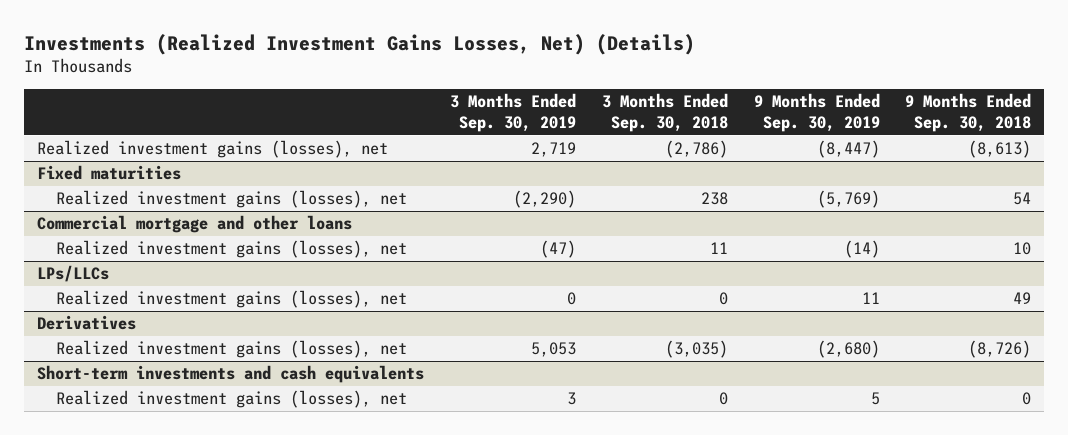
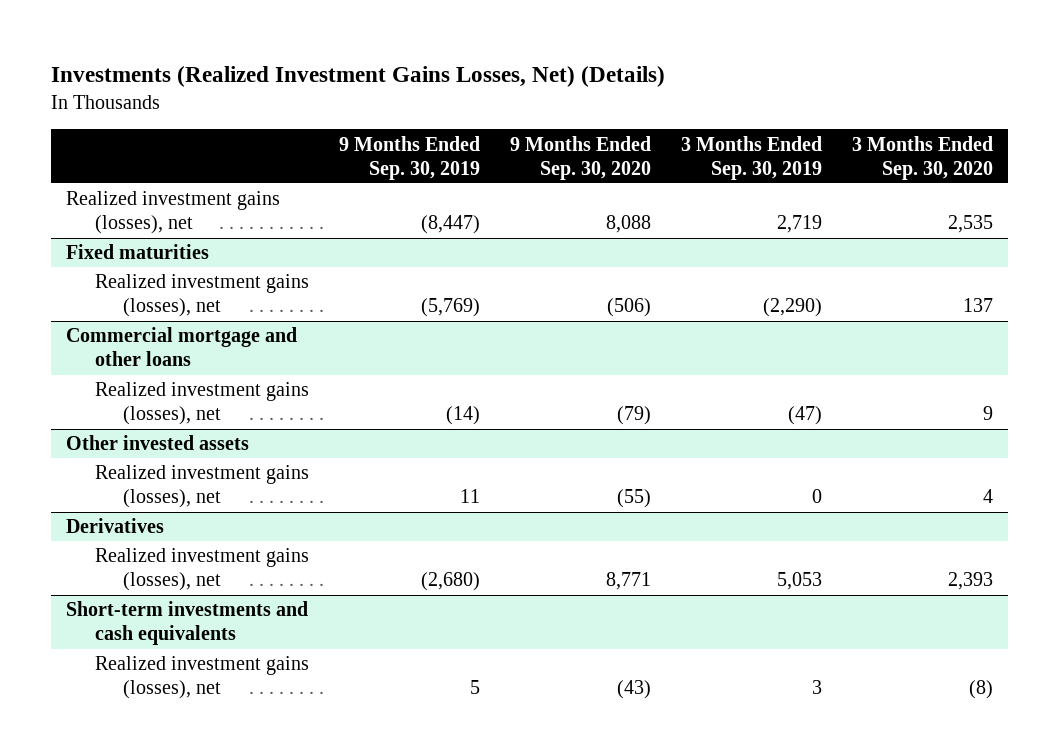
[601,93,728,133] 3 Months Ended Sep. 30, 2018 -> none
[905,93,1032,133] 9 Months Ended Sep. 30, 2018 -> none
none -> [509,135,651,180] 9 Months Ended Sep. 30, 2020
none -> [852,135,994,180] 3 Months Ended Sep. 30, 2020
[36,265,109,283] LPs/LLCs -> [66,435,250,451] Other invested assets

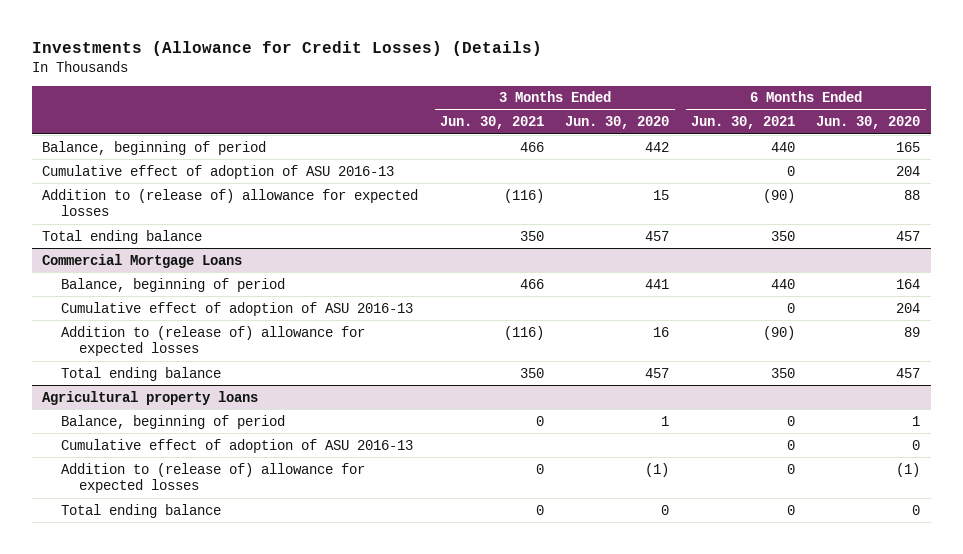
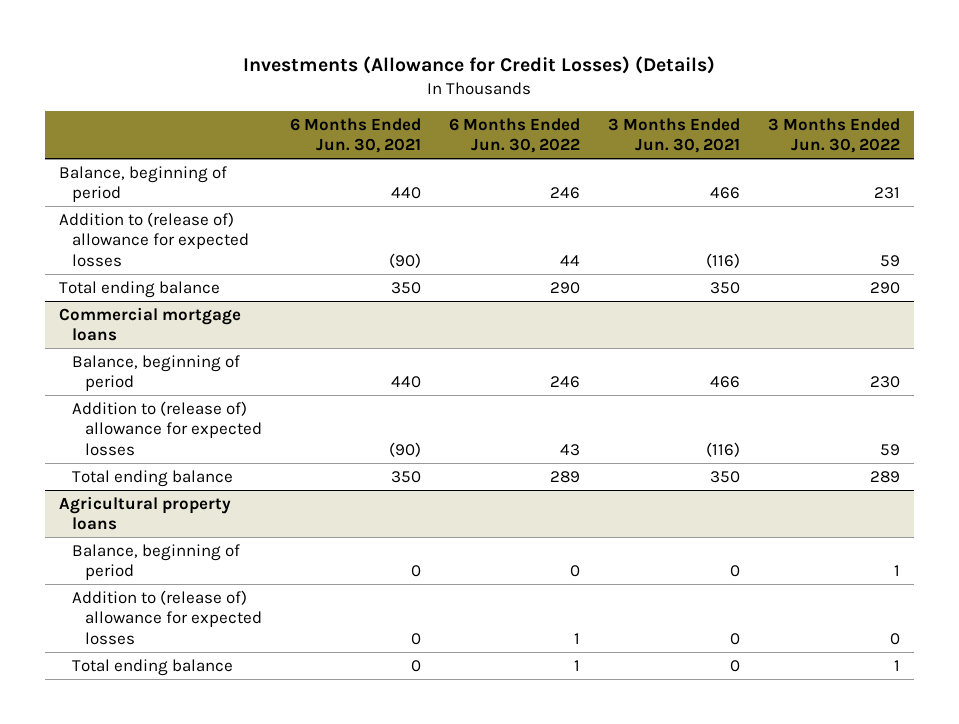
[565,116,670,130] Jun. 30, 2020 -> none
[816,116,921,130] Jun. 30, 2020 -> none
none -> [448,117,580,154] 6 Months Ended Jun. 30, 2022
none -> [767,117,900,154] 3 Months Ended Jun. 30, 2022
[42,164,395,179] Cumulative effect of adoption of ASU 2016-13 -> none
[42,253,243,268] Commercial Mortgage Loans -> [59,306,242,342] Commercial mortgage loans
[60,301,413,316] Cumulative effect of adoption of ASU 2016-13 -> none
[60,438,413,453] Cumulative effect of adoption of ASU 2016-13 -> none

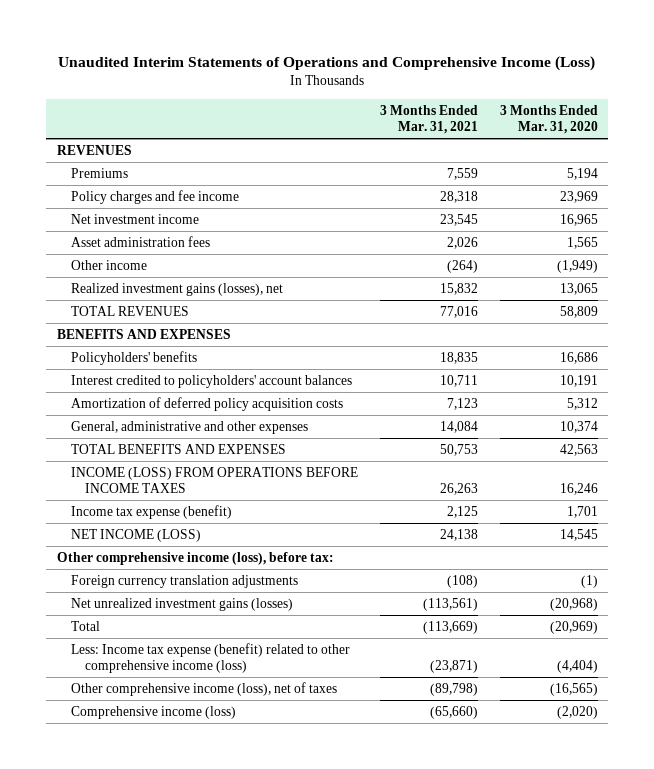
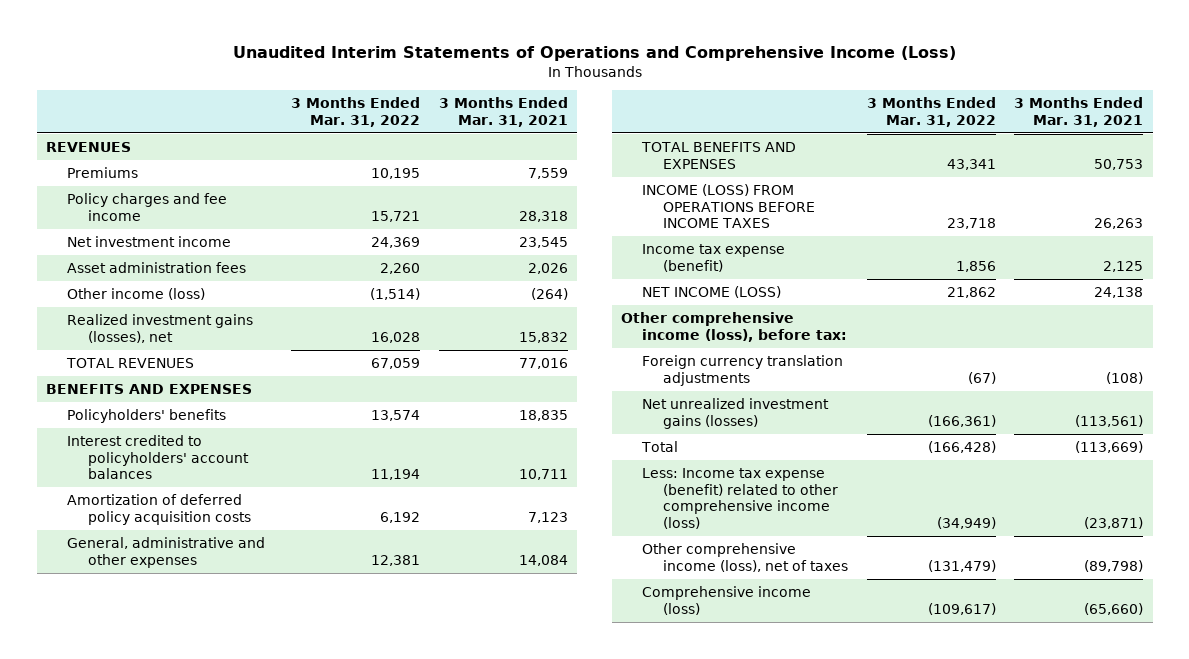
[499,105,598,134] 3 Months Ended Mar. 31, 2020 -> none
none -> [291,97,421,128] 3 Months Ended Mar. 31, 2022
[70,260,147,271] Other income -> [66,287,205,300] Other income (loss)

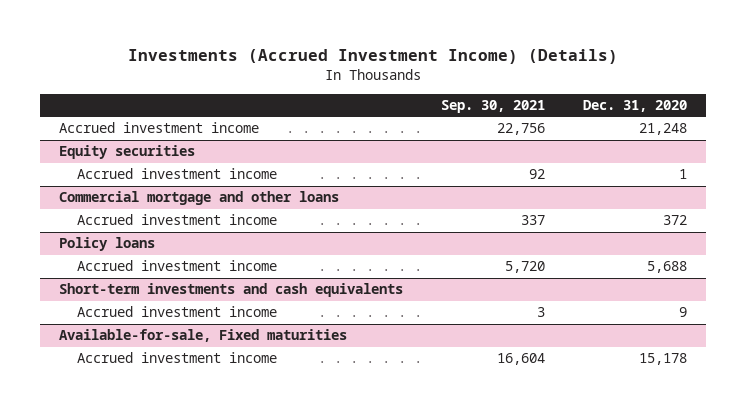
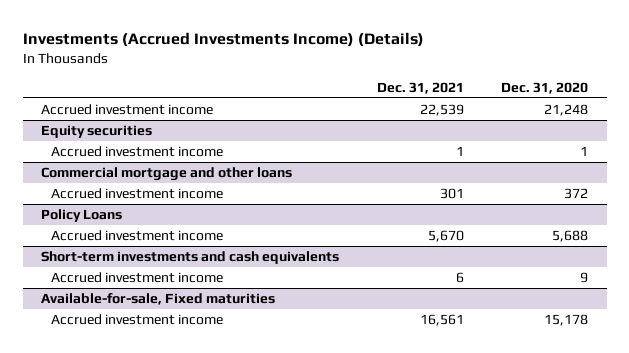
[127,49,618,65] Investments (Accrued Investment Income) (Details) -> [22,31,424,47] Investments (Accrued Investments Income) (Details)
[440,100,545,114] Sep. 30, 2021 -> none
none -> [376,81,464,94] Dec. 31, 2021
[58,237,155,252] Policy loans -> [41,209,123,223] Policy Loans

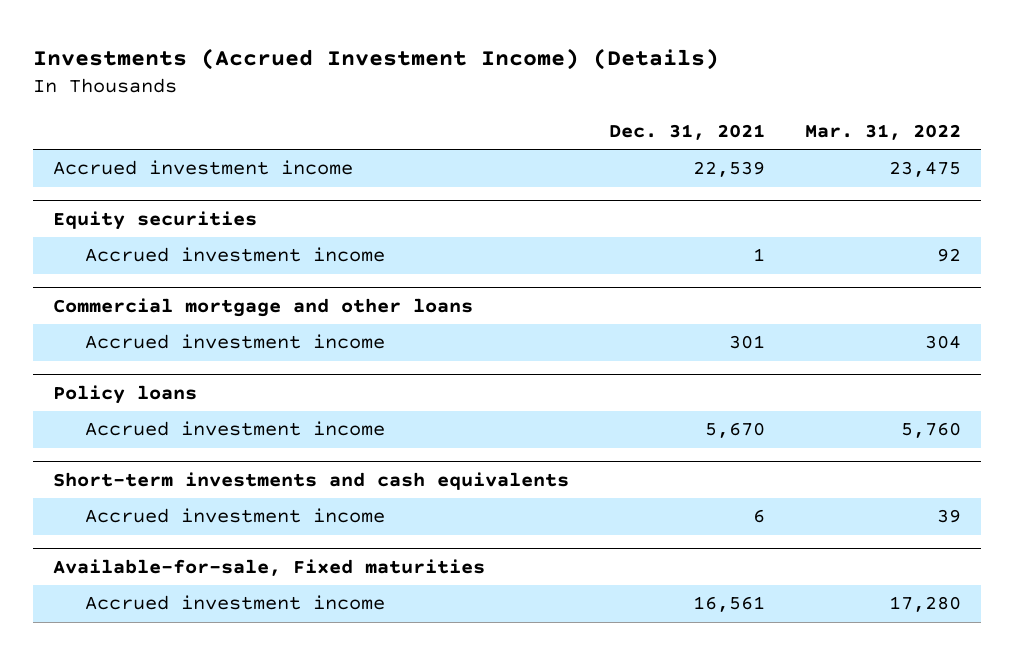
[22,31,424,47] Investments (Accrued Investments Income) (Details) -> [33,47,720,70] Investments (Accrued Investment Income) (Details)
[500,81,588,94] Dec. 31, 2020 -> none
none -> [805,124,962,141] Mar. 31, 2022
[41,209,123,223] Policy Loans -> [53,384,198,404] Policy loans

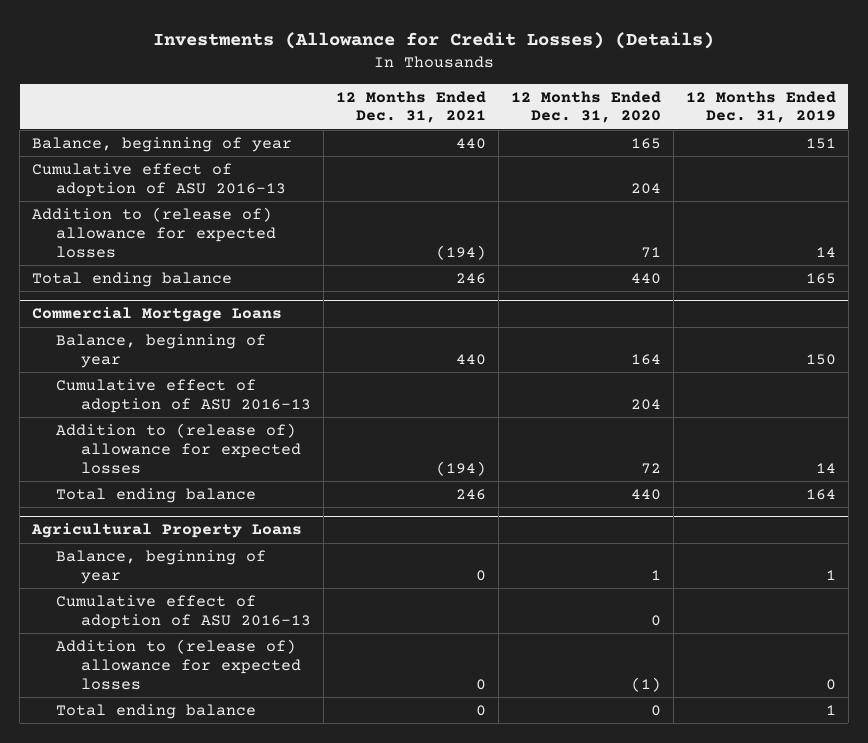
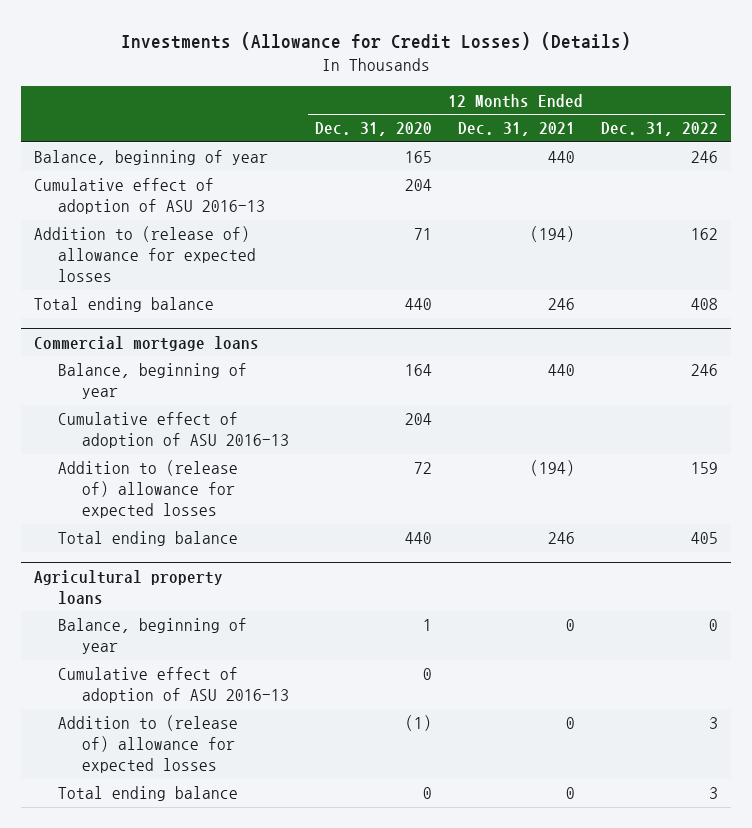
[685,90,836,124] 12 Months Ended Dec. 31, 2019 -> none
none -> [601,122,719,137] Dec. 31, 2022
[32,307,283,323] Commercial Mortgage Loans -> [34,335,260,351] Commercial mortgage loans
[31,523,303,539] Agricultural Property Loans -> [34,569,224,604] Agricultural property loans

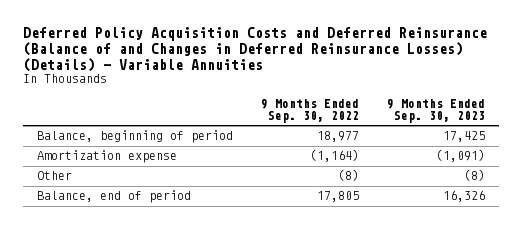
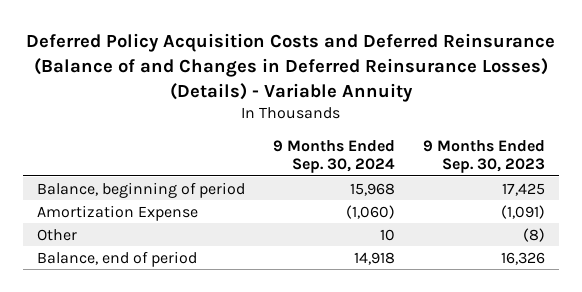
[22,27,487,72] Deferred Policy Acquisition Costs and Deferred Reinsurance (Balance of and Changes in Deferred Reinsurance Losses) (Details) - Variable Annuities -> [25,33,555,102] Deferred Policy Acquisition Costs and Deferred Reinsurance (Balance of and Changes in Deferred Reinsurance Losses) (Details) - Variable Annuity
[261,98,360,123] 9 Months Ended Sep. 30, 2022 -> none
none -> [272,139,395,174] 9 Months Ended Sep. 30, 2024
[36,150,177,164] Amortization expense -> [36,204,198,221] Amortization Expense

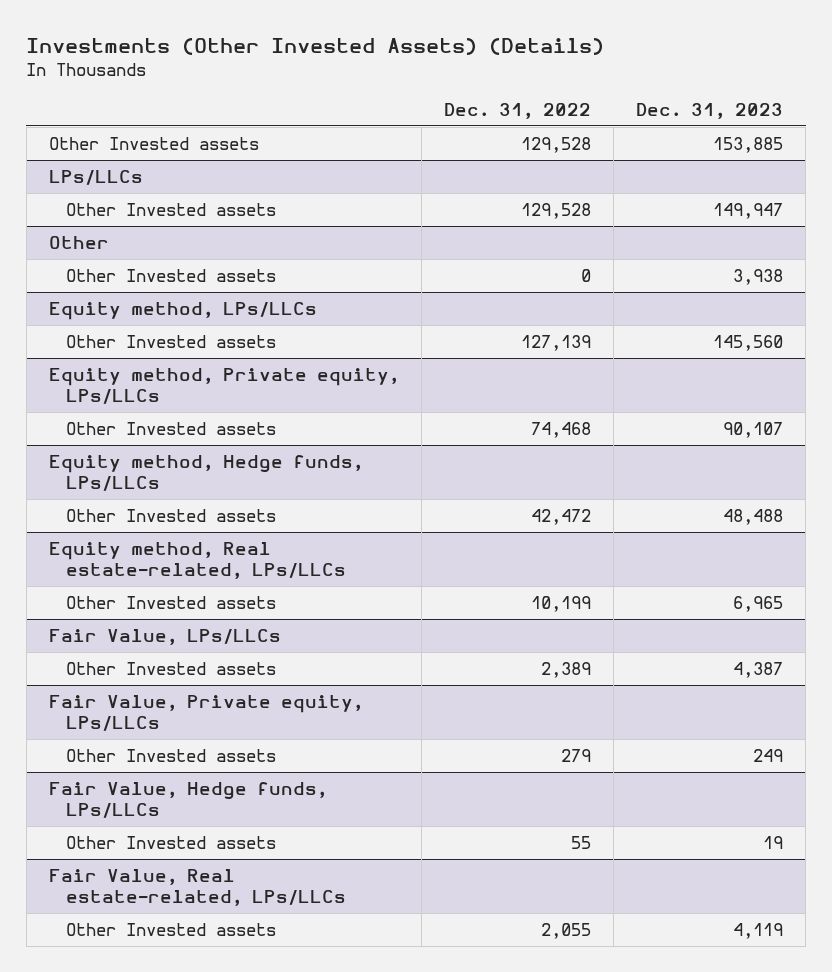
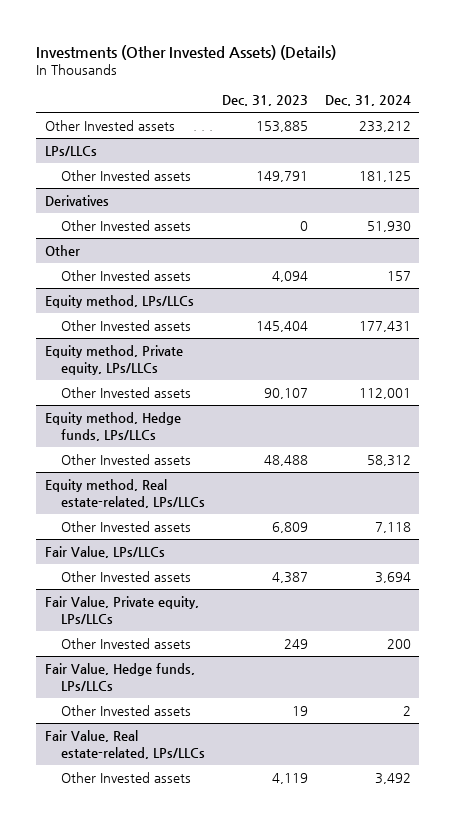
[443,102,591,119] Dec. 31, 2022 -> none
none -> [324,95,411,107] Dec. 31, 2024
[712,203,783,220] 149,947 -> [255,171,308,183] 149,791
none -> [44,195,109,207] Derivatives
none -> [60,220,191,232] Other Invested assets
[732,269,783,286] 3,938 -> [271,271,308,283] 4,094
[712,335,783,352] 145,560 -> [255,321,308,333] 145,404
[732,596,783,613] 6,965 -> [271,522,308,534] 6,809

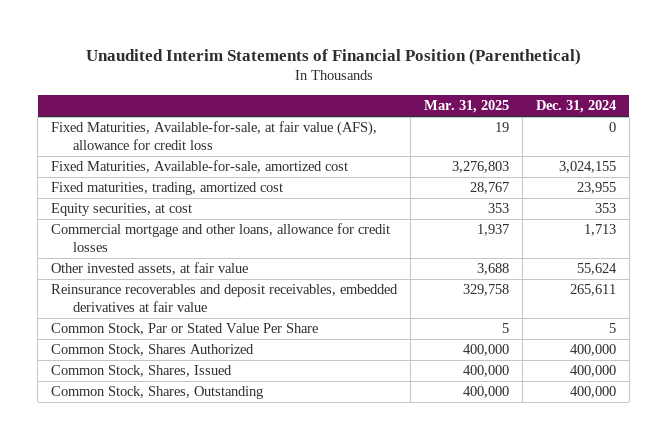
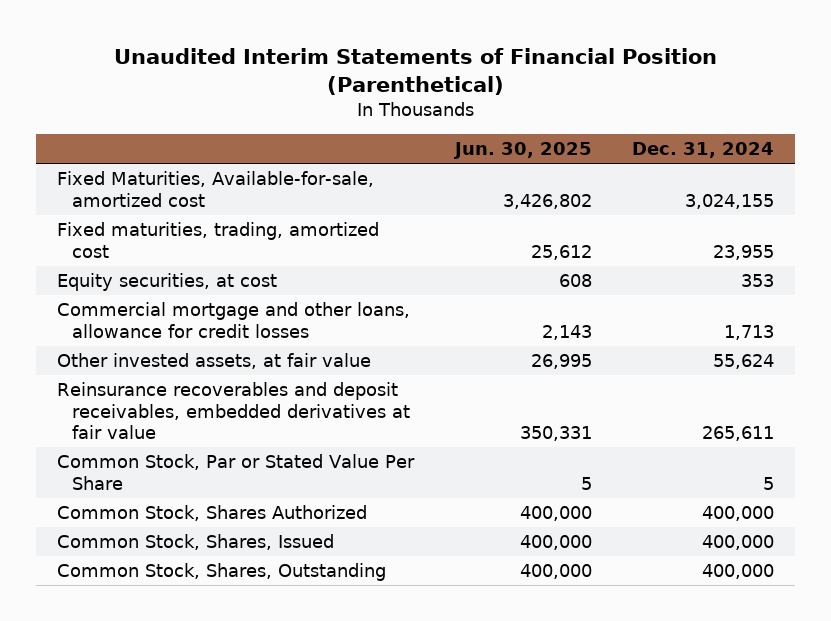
[424,100,510,114] Mar. 31, 2025 -> none
none -> [452,142,592,160] Jun. 30, 2025
[51,121,378,150] Fixed Maturities, Available-for-sale, at fair value (AFS), allowance for credit loss -> none

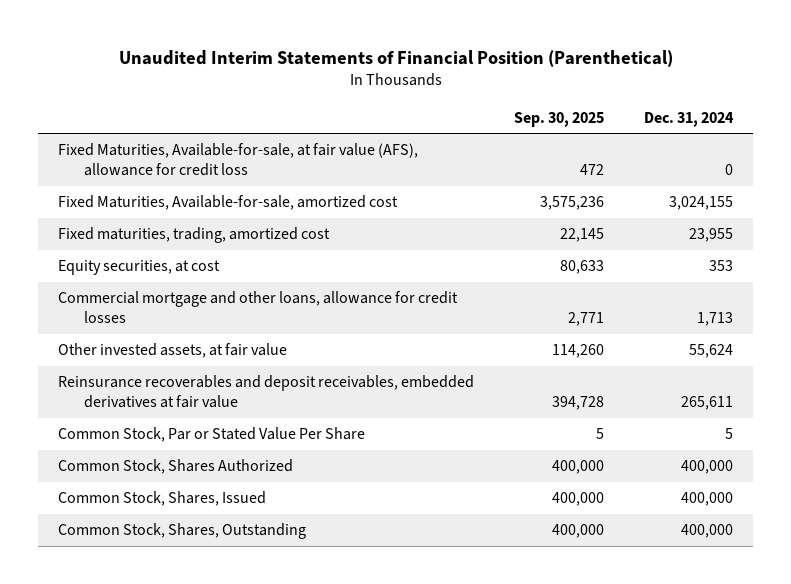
[452,142,592,160] Jun. 30, 2025 -> none
none -> [514,111,605,127] Sep. 30, 2025
none -> [58,143,419,177] Fixed Maturities, Available-for-sale, at fair value (AFS), allowance for credit loss

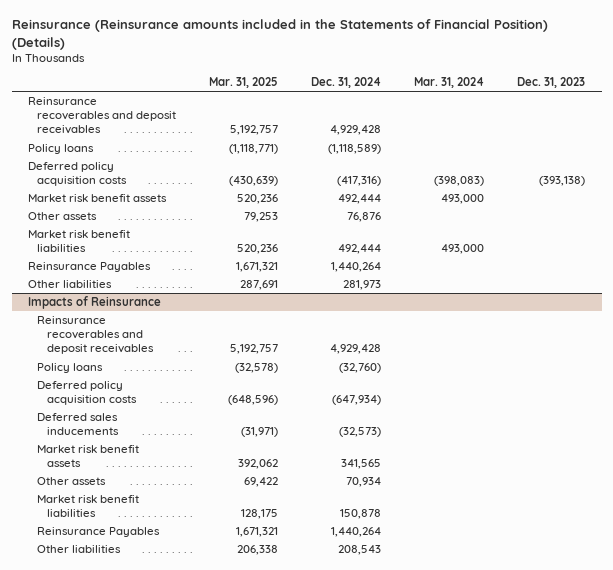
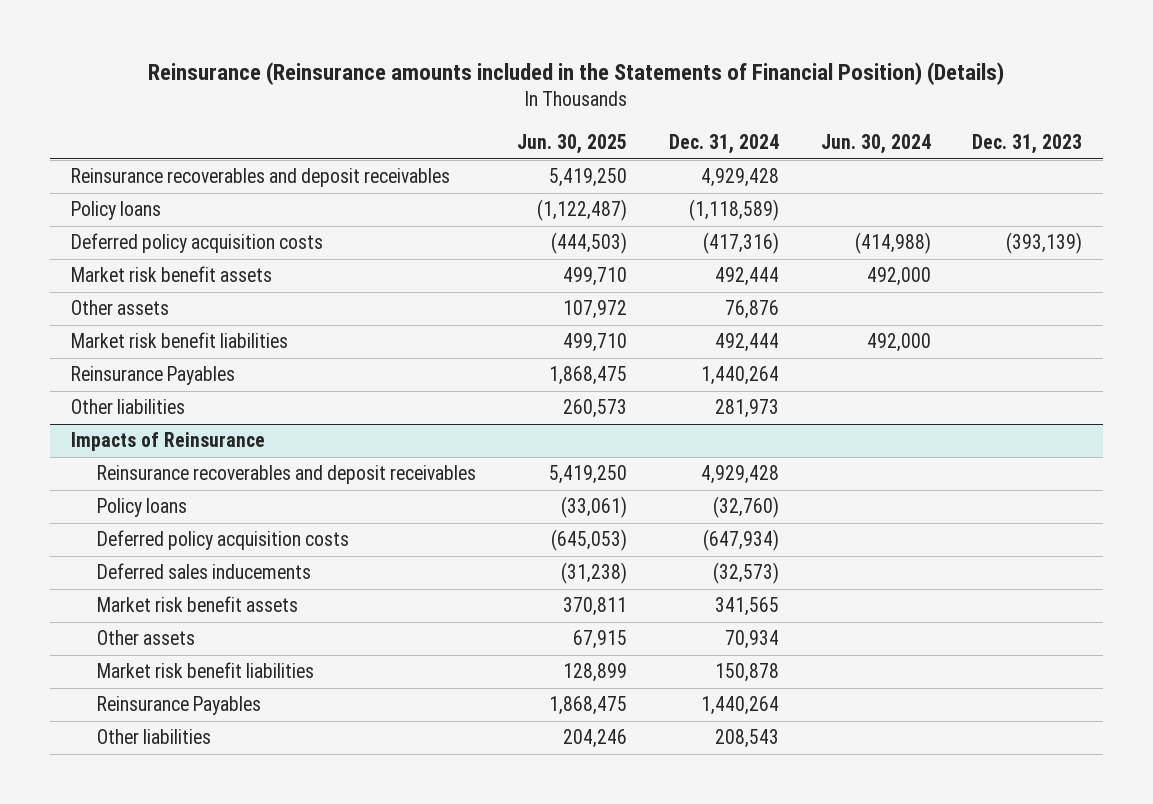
[209,77,279,89] Mar. 31, 2025 -> none
[414,77,485,89] Mar. 31, 2024 -> none
none -> [517,134,628,155] Jun. 30, 2025
none -> [820,134,931,155] Jun. 30, 2024
[539,176,586,187] (393,138) -> [1006,232,1083,255] (393,139)

